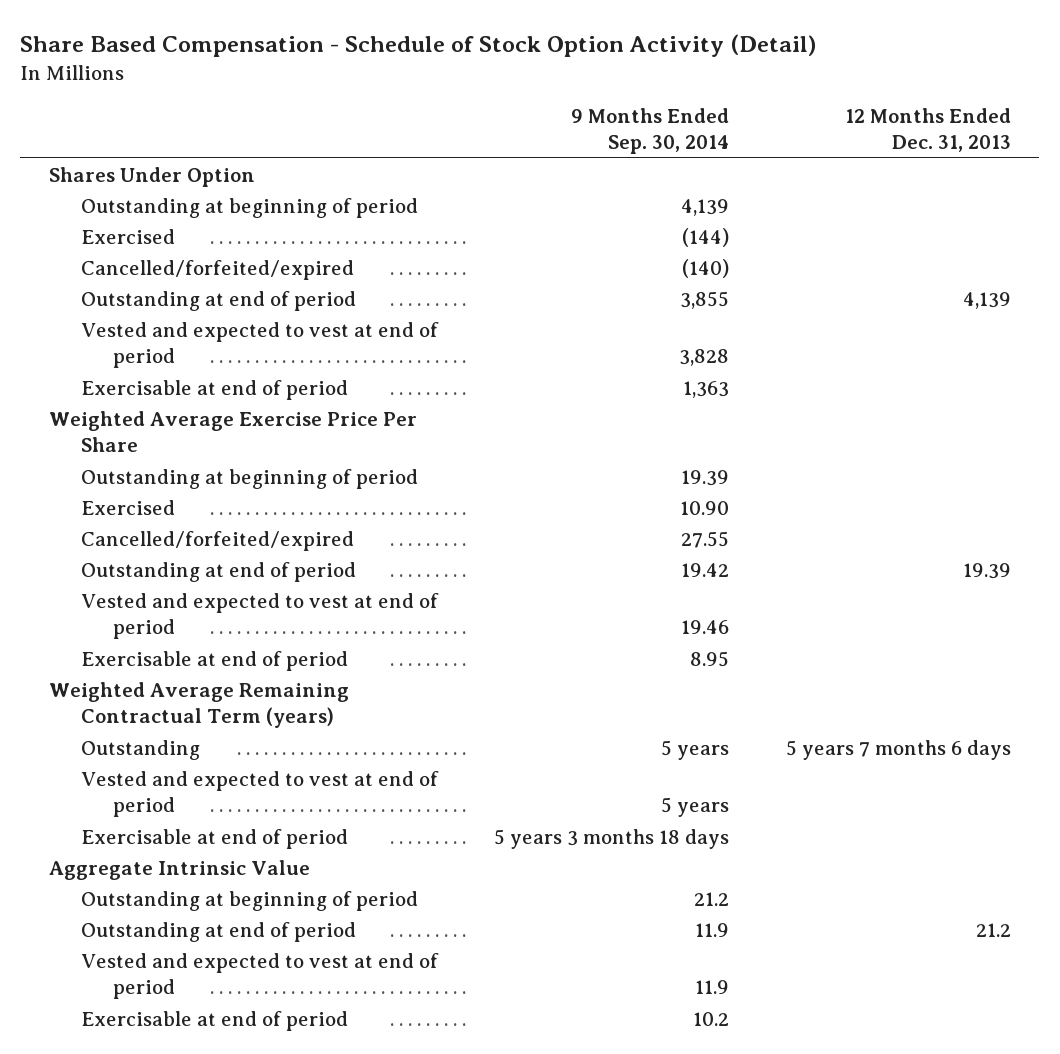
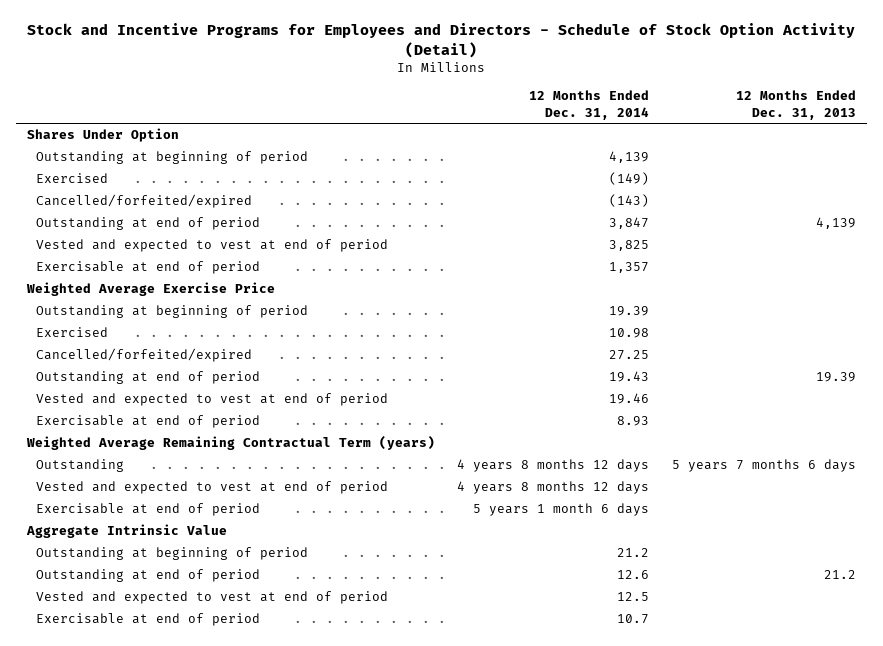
[20,34,817,58] Share Based Compensation - Schedule of Stock Option Activity (Detail) -> [27,23,856,59] Stock and Incentive Programs for Employees and Directors - Schedule of Stock Option Activity (Detail)
[571,107,730,155] 9 Months Ended Sep. 30, 2014 -> none
none -> [529,90,650,120] 12 Months Ended Dec. 31, 2014
[48,410,417,453] Weighted Average Exercise Price Per Share -> [25,282,275,297] Weighted Average Exercise Price

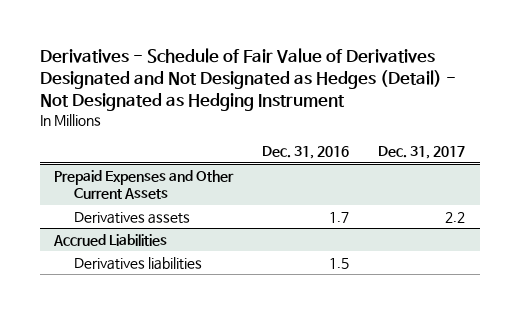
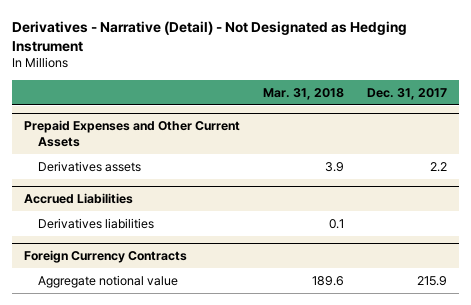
[40,48,457,112] Derivatives - Schedule of Fair Value of Derivatives Designated and Not Designated as Hedges (Detail) - Not Designated as Hedging Instrument -> [12,20,408,52] Derivatives - Narrative (Detail) - Not Designated as Hedging Instrument
[262,146,350,160] Dec. 31, 2016 -> none
none -> [262,87,344,100] Mar. 31, 2018
none -> [23,250,187,264] Foreign Currency Contracts
none -> [37,274,178,288] Aggregate notional value

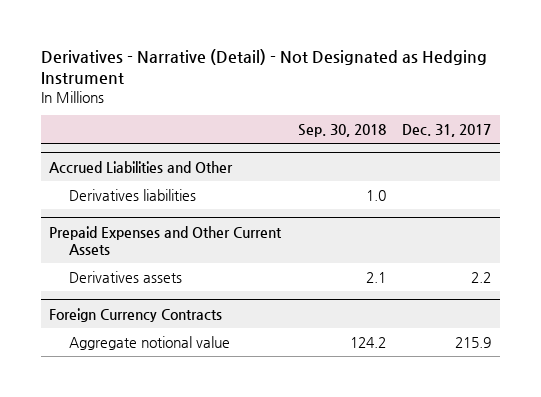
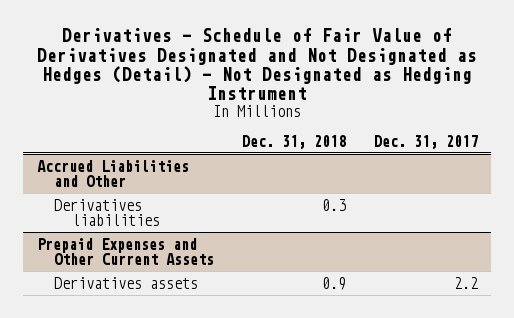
[41,49,488,85] Derivatives - Narrative (Detail) - Not Designated as Hedging Instrument -> [37,28,478,101] Derivatives - Schedule of Fair Value of Derivatives Designated and Not Designated as Hedges (Detail) - Not Designated as Hedging Instrument
[297,124,386,138] Sep. 30, 2018 -> none
none -> [242,134,347,149] Dec. 31, 2018
[49,307,223,322] Foreign Currency Contracts -> none
[69,335,231,350] Aggregate notional value -> none

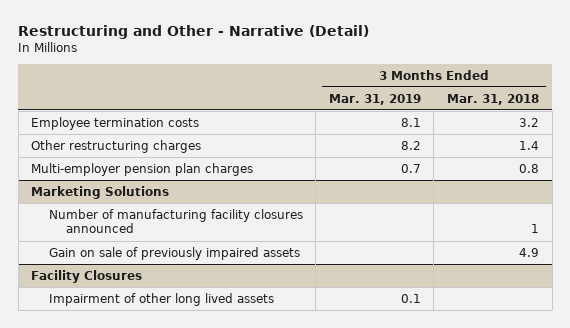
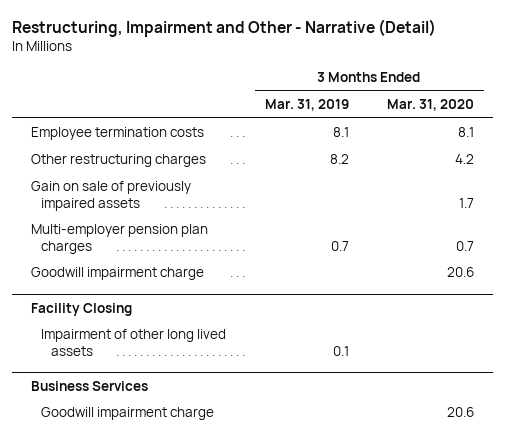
[18,25,370,40] Restructuring and Other - Narrative (Detail) -> [11,18,436,37] Restructuring, Impairment and Other - Narrative (Detail)
[446,93,539,105] Mar. 31, 2018 -> none
none -> [386,99,474,112] Mar. 31, 2020
none -> [31,181,192,211] Gain on sale of previously impaired assets
[31,185,170,199] Marketing Solutions -> none
[48,208,303,234] Number of manufacturing facility closures announced -> none
[48,246,300,260] Gain on sale of previously impaired assets -> none
none -> [31,267,205,281] Goodwill impairment charge
[31,269,143,283] Facility Closures -> [31,302,133,316] Facility Closing
none -> [31,380,149,391] Business Services
none -> [41,407,215,421] Goodwill impairment charge

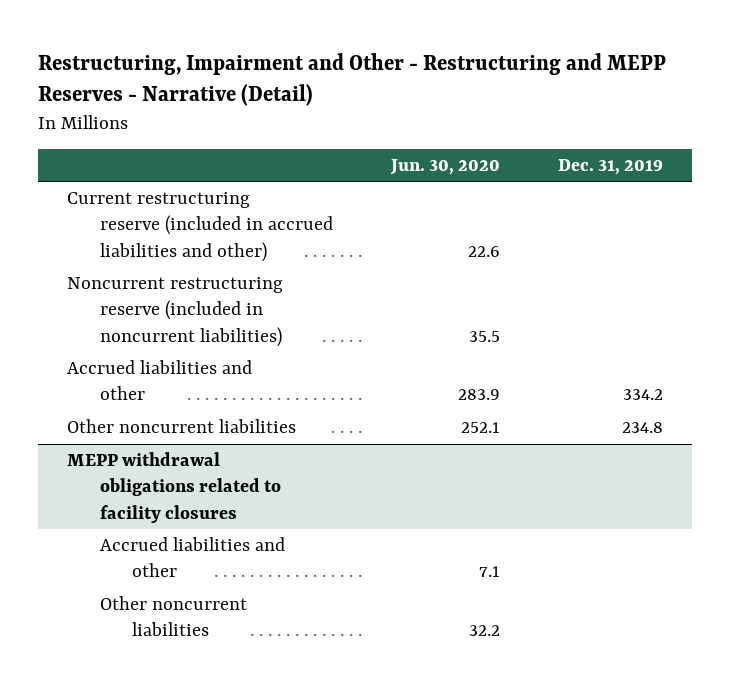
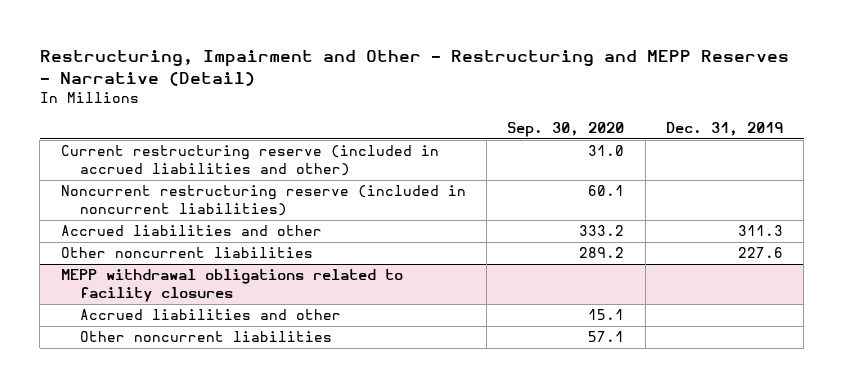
[389,158,500,175] Jun. 30, 2020 -> none
none -> [507,122,625,138] Sep. 30, 2020
[622,389,663,401] 334.2 -> [737,225,783,237] 311.3
[621,422,663,434] 234.8 -> [737,247,783,259] 227.6

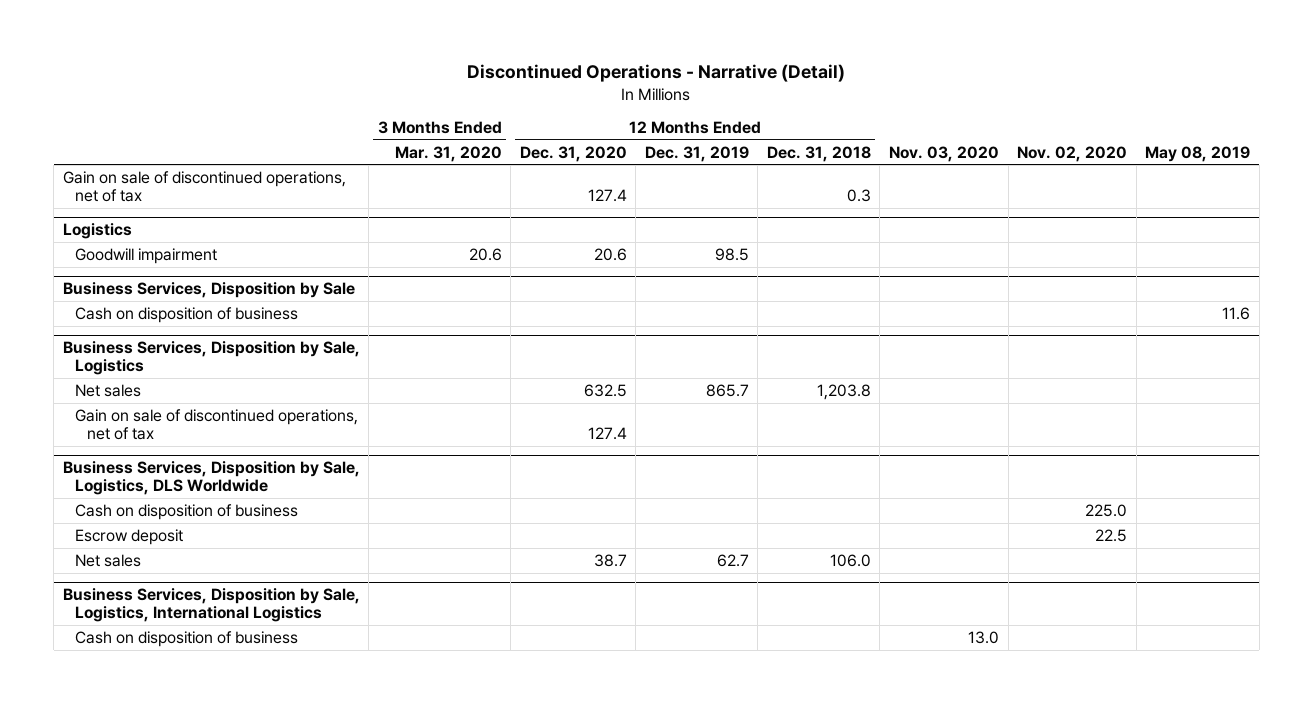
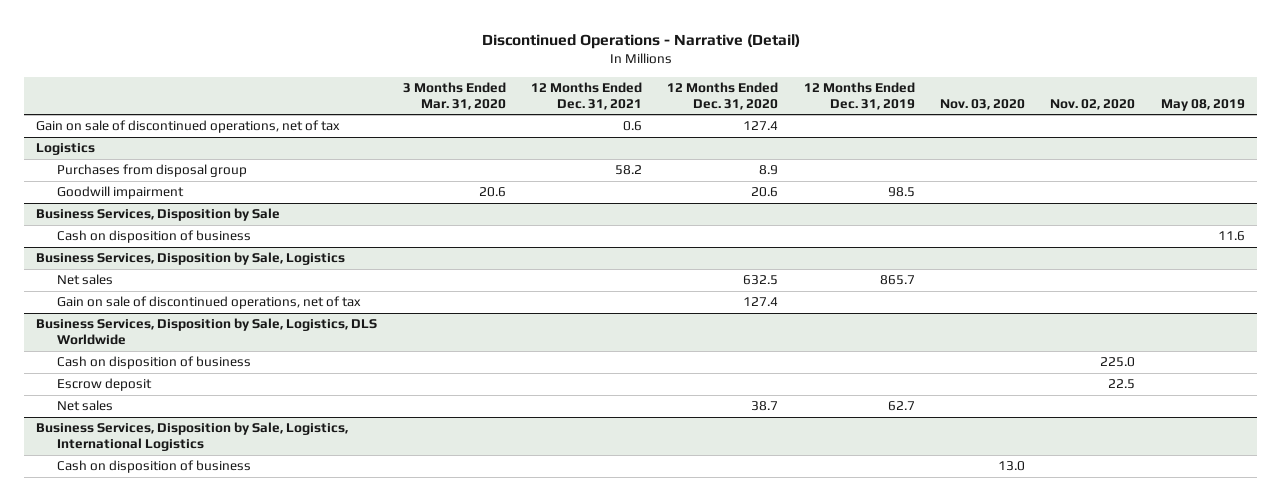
[766,145,871,162] Dec. 31, 2018 -> none
none -> [531,82,643,110] 12 Months Ended Dec. 31, 2021
none -> [56,164,247,178] Purchases from disposal group

